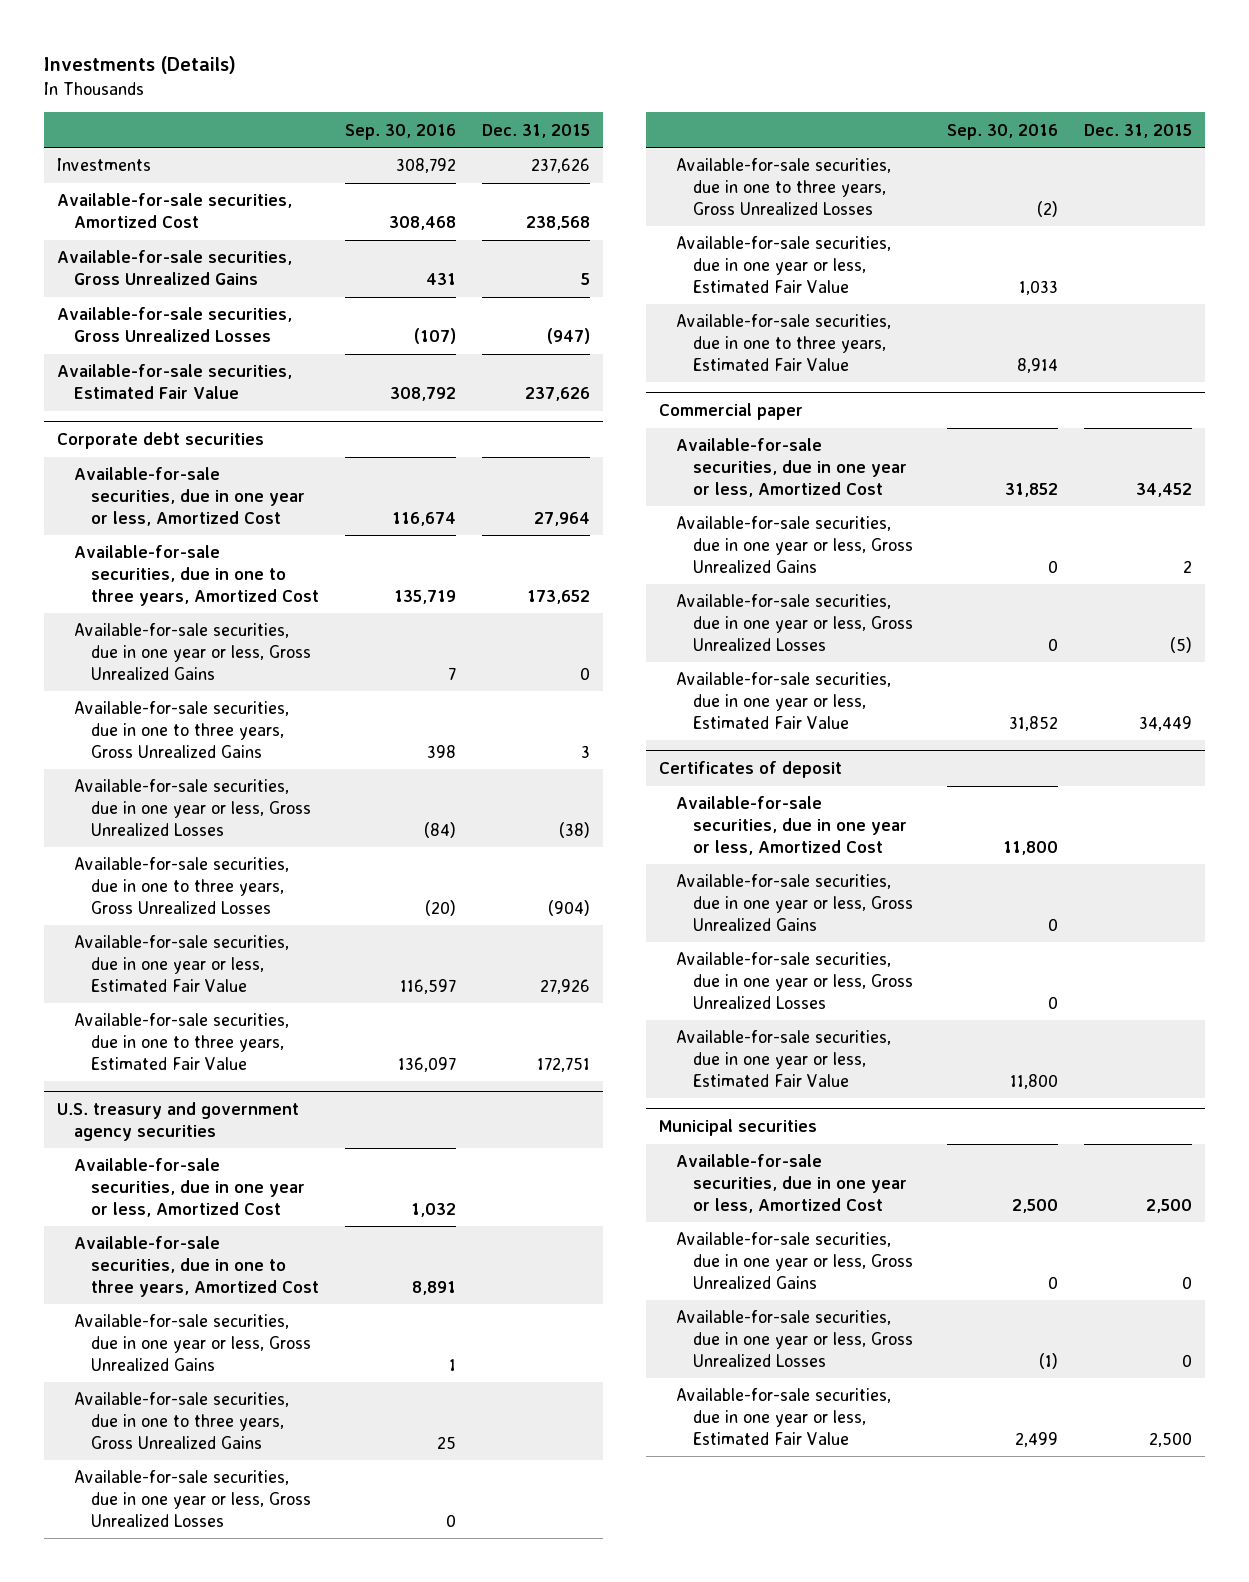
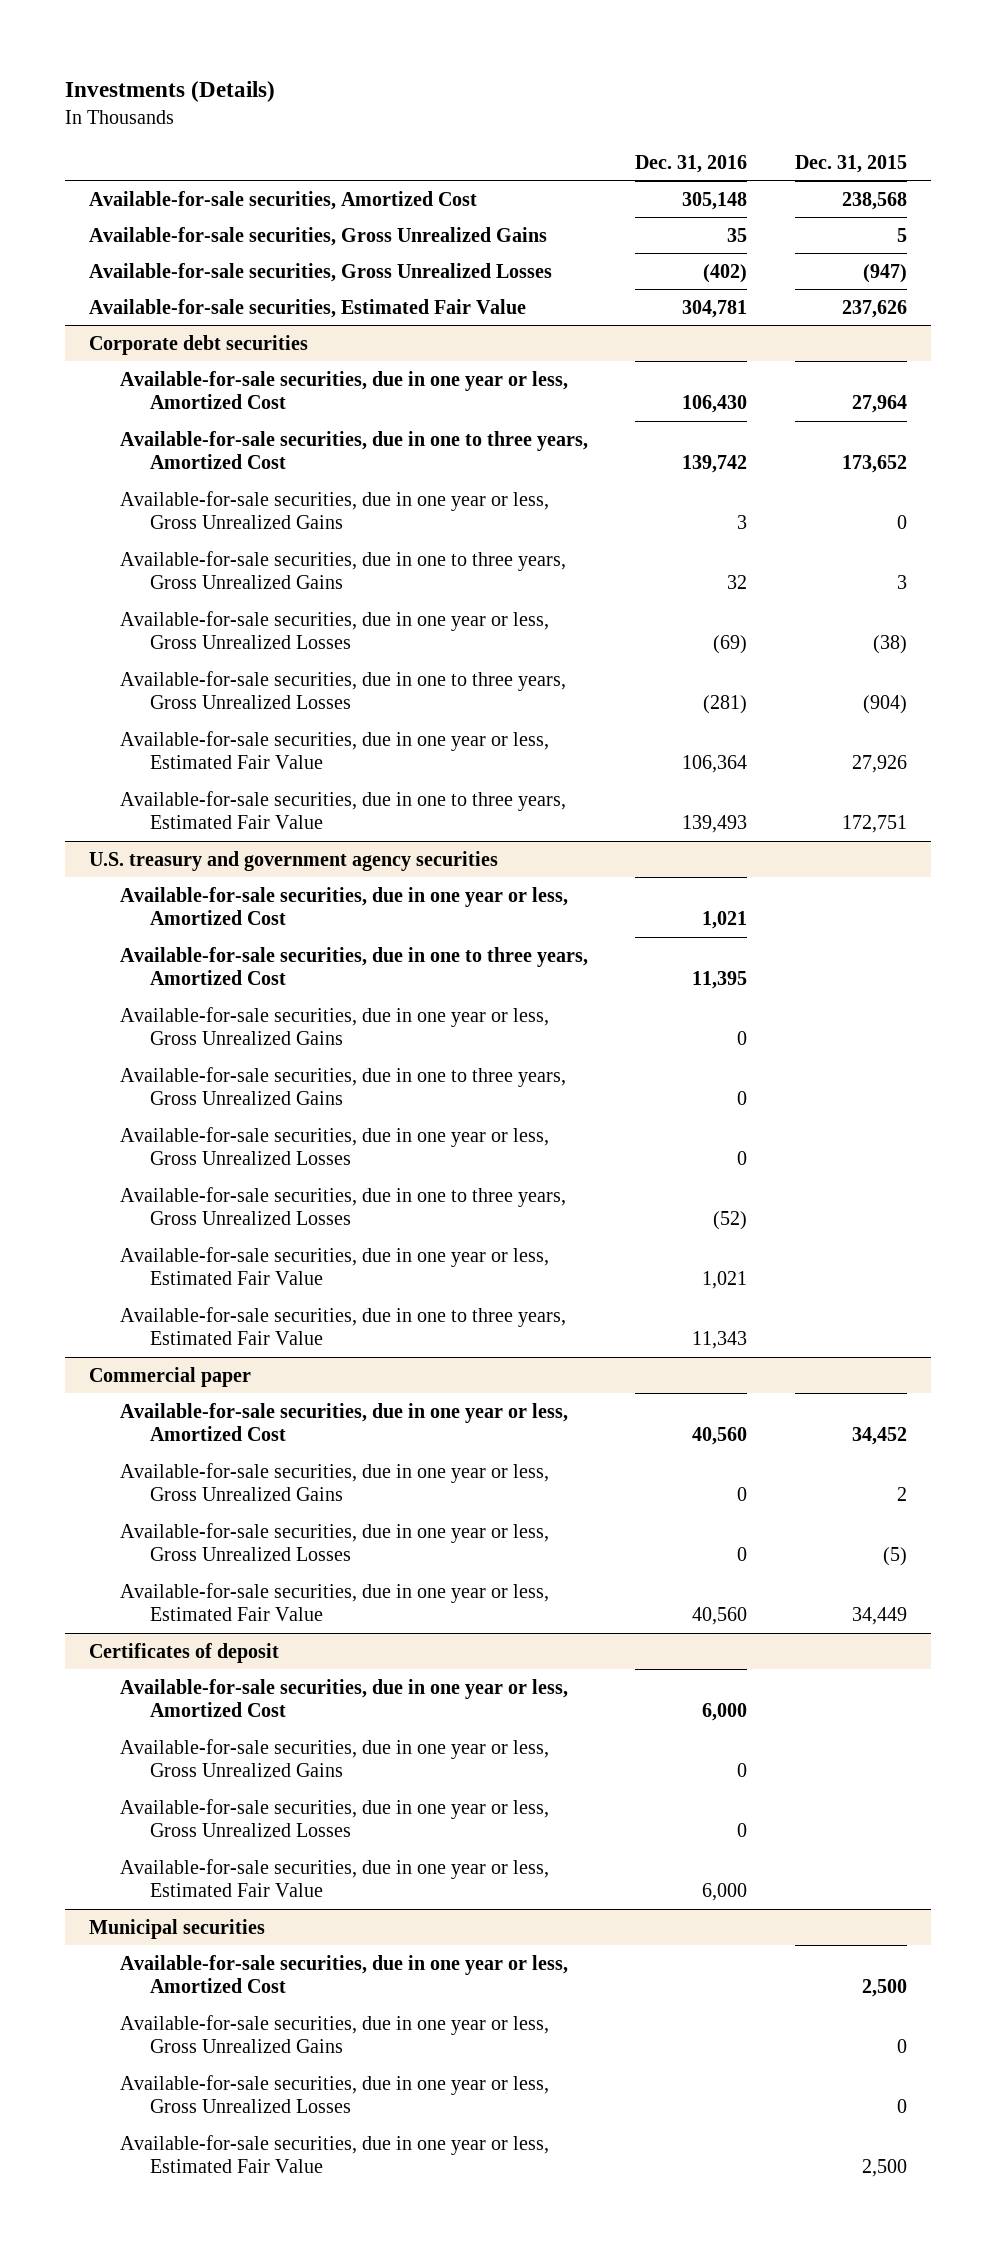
[345,123,457,140] Sep. 30, 2016 -> none
none -> [635,154,748,173] Dec. 31, 2016
[57,158,152,172] Investments -> none

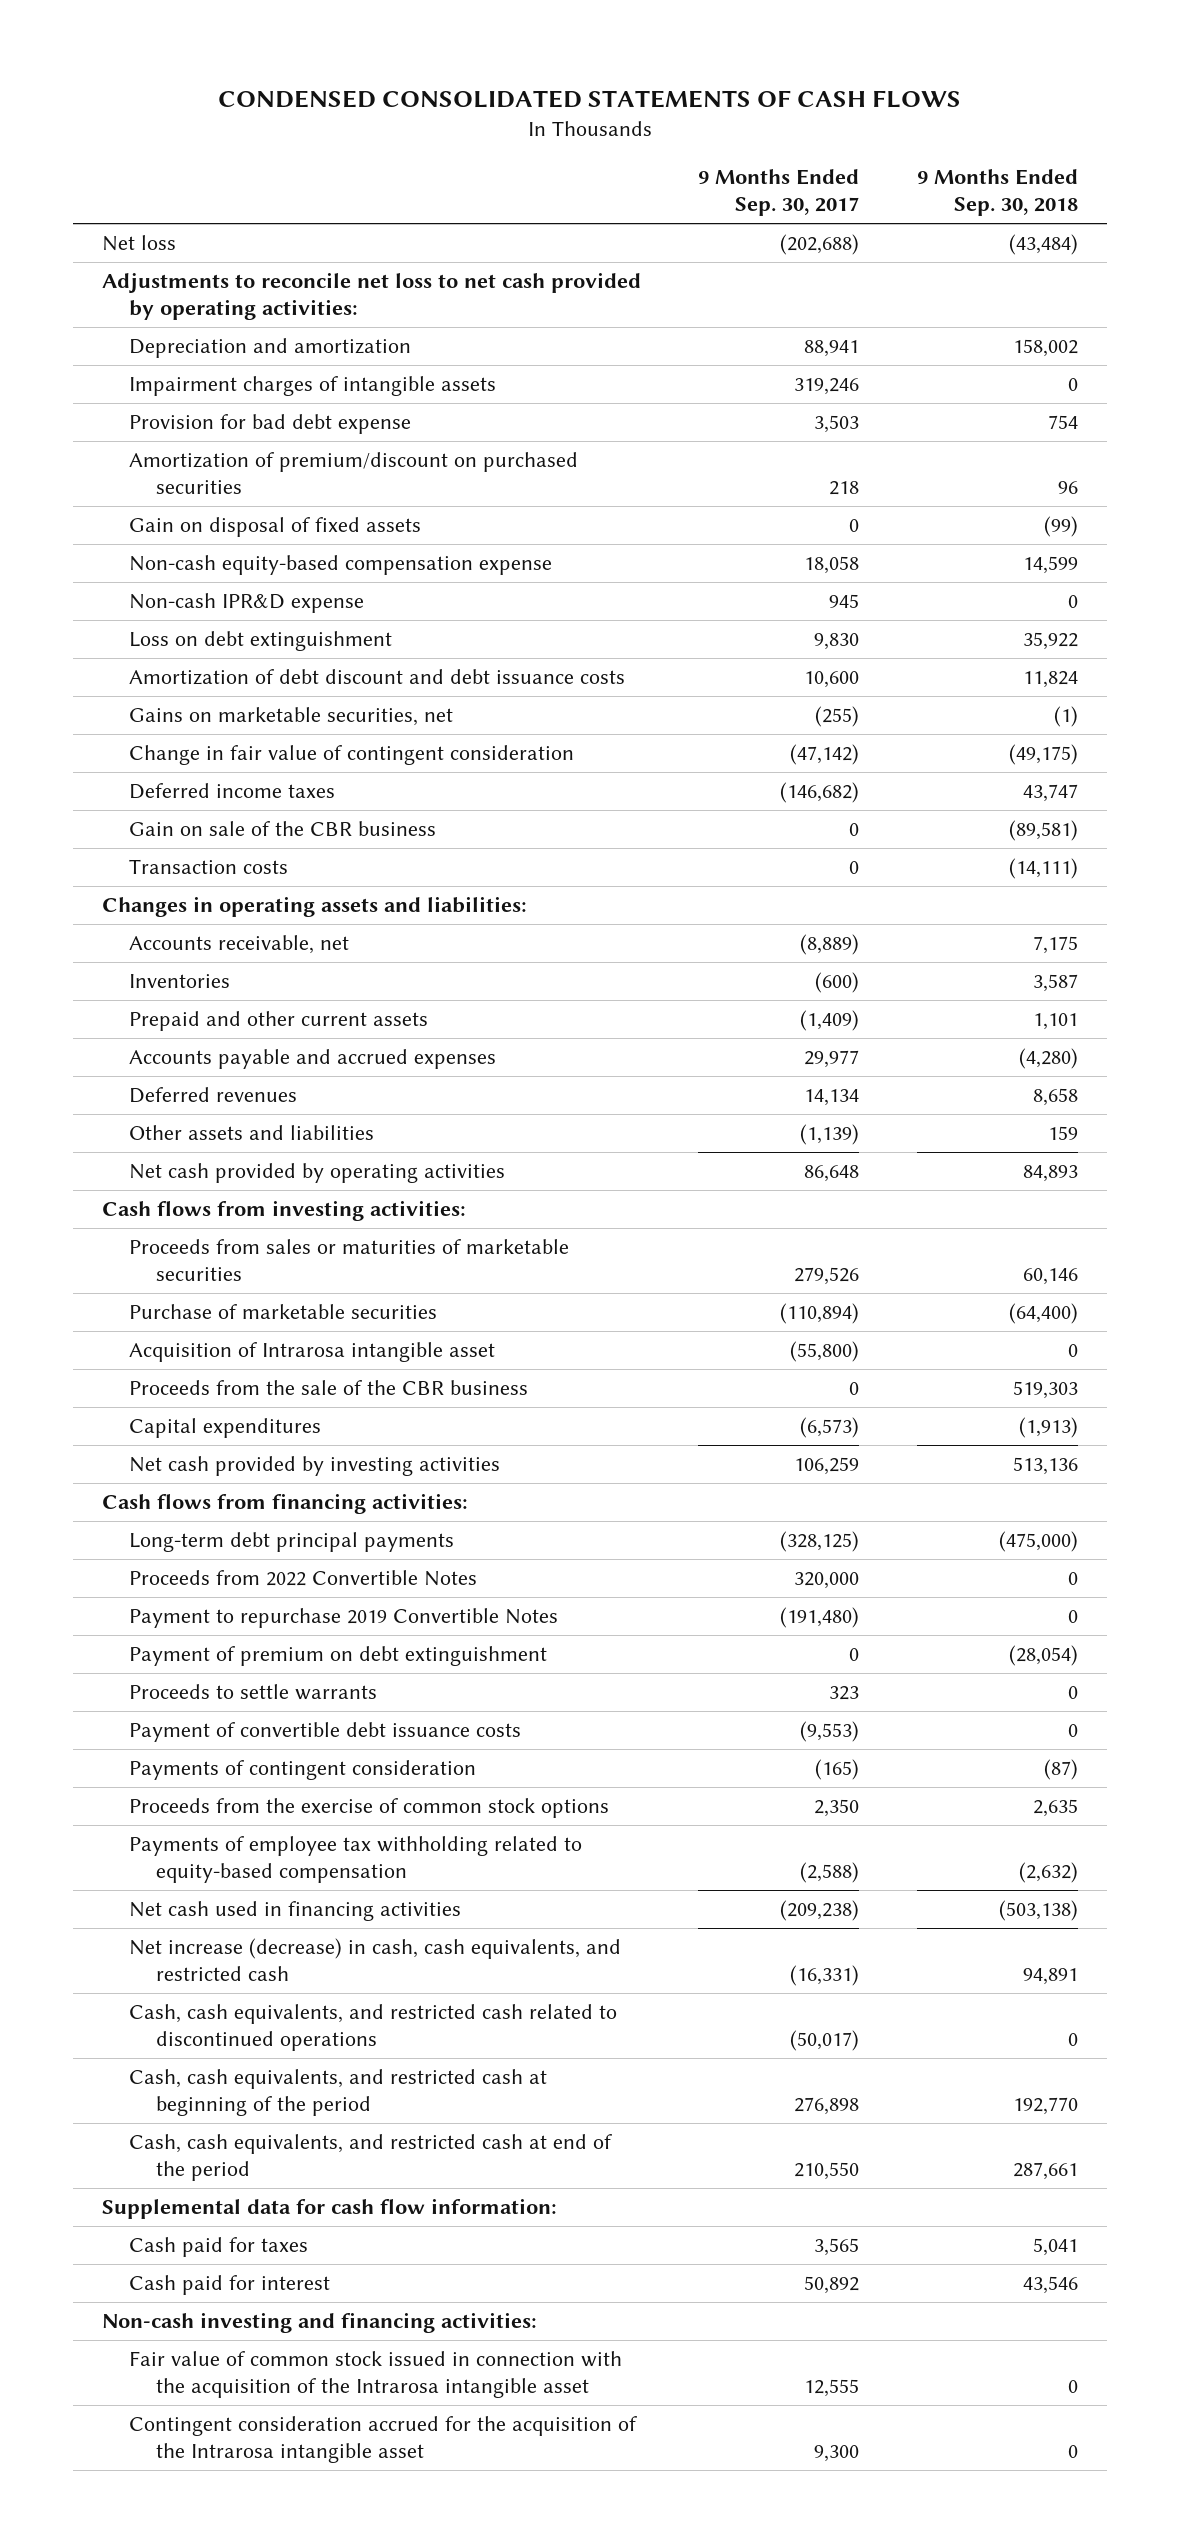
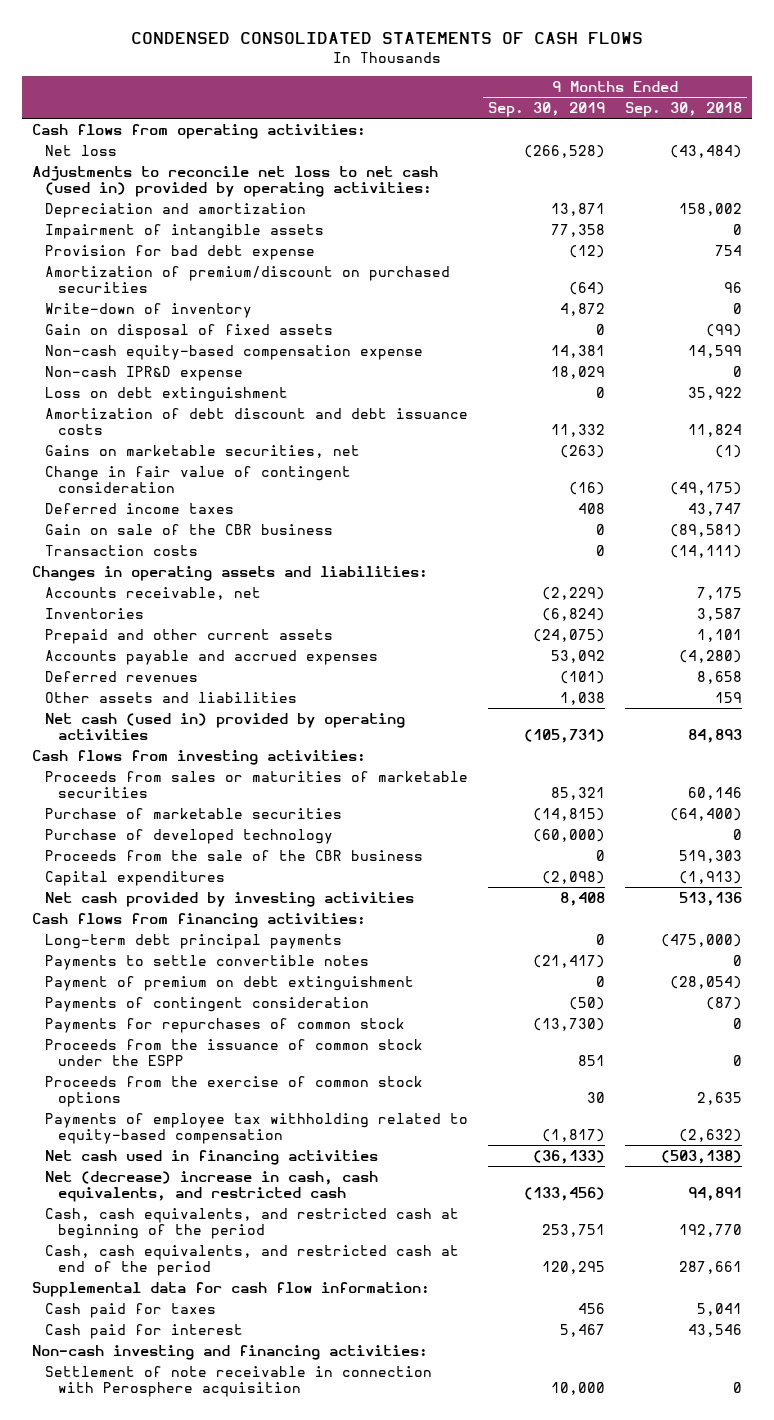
[698,169,860,217] 9 Months Ended Sep. 30, 2017 -> none
none -> [487,101,605,117] Sep. 30, 2019
none -> [32,123,367,139] Cash flows from operating activities:
[101,272,641,321] Adjustments to reconcile net loss to net cash provided by operating activities: -> [32,165,439,197] Adjustments to reconcile net loss to net cash (used in) provided by operating activities:
[128,376,496,397] Impairment charges of intangible assets -> [45,223,325,239] Impairment of intangible assets
none -> [45,302,253,318] Write-down of inventory
[128,1163,505,1184] Net cash provided by operating activities -> [45,712,406,740] Net cash (used in) provided by operating activities
[128,1342,495,1363] Acquisition of Intrarosa intangible asset -> [45,828,334,844] Purchase of developed technology
[128,1570,477,1587] Proceeds from 2022 Convertible Notes -> none
[128,1608,558,1629] Payment to repurchase 2019 Convertible Notes -> [45,954,370,970] Payments to settle convertible notes
[128,1684,377,1701] Proceeds to settle warrants -> none
[128,1722,521,1743] Payment of convertible debt issuance costs -> none
none -> [45,1017,406,1033] Payments for repurchases of common stock
none -> [45,1038,424,1066] Proceeds from the issuance of common stock under the ESPP
[128,2004,617,2052] Cash, cash equivalents, and restricted cash related to discontinued operations -> none
[128,1938,621,1982] Net increase (decrease) in cash, cash equivalents, and restricted cash -> [45,1170,379,1202] Net (decrease) increase in cash, cash equivalents, and restricted cash
[128,2351,622,2399] Fair value of common stock issued in connection with the acquisition of the Intrarosa intangible asset -> none
[128,2416,637,2464] Contingent consideration accrued for the acquisition of the Intrarosa intangible asset -> none
none -> [45,1365,433,1397] Settlement of note receivable in connection with Perosphere acquisition

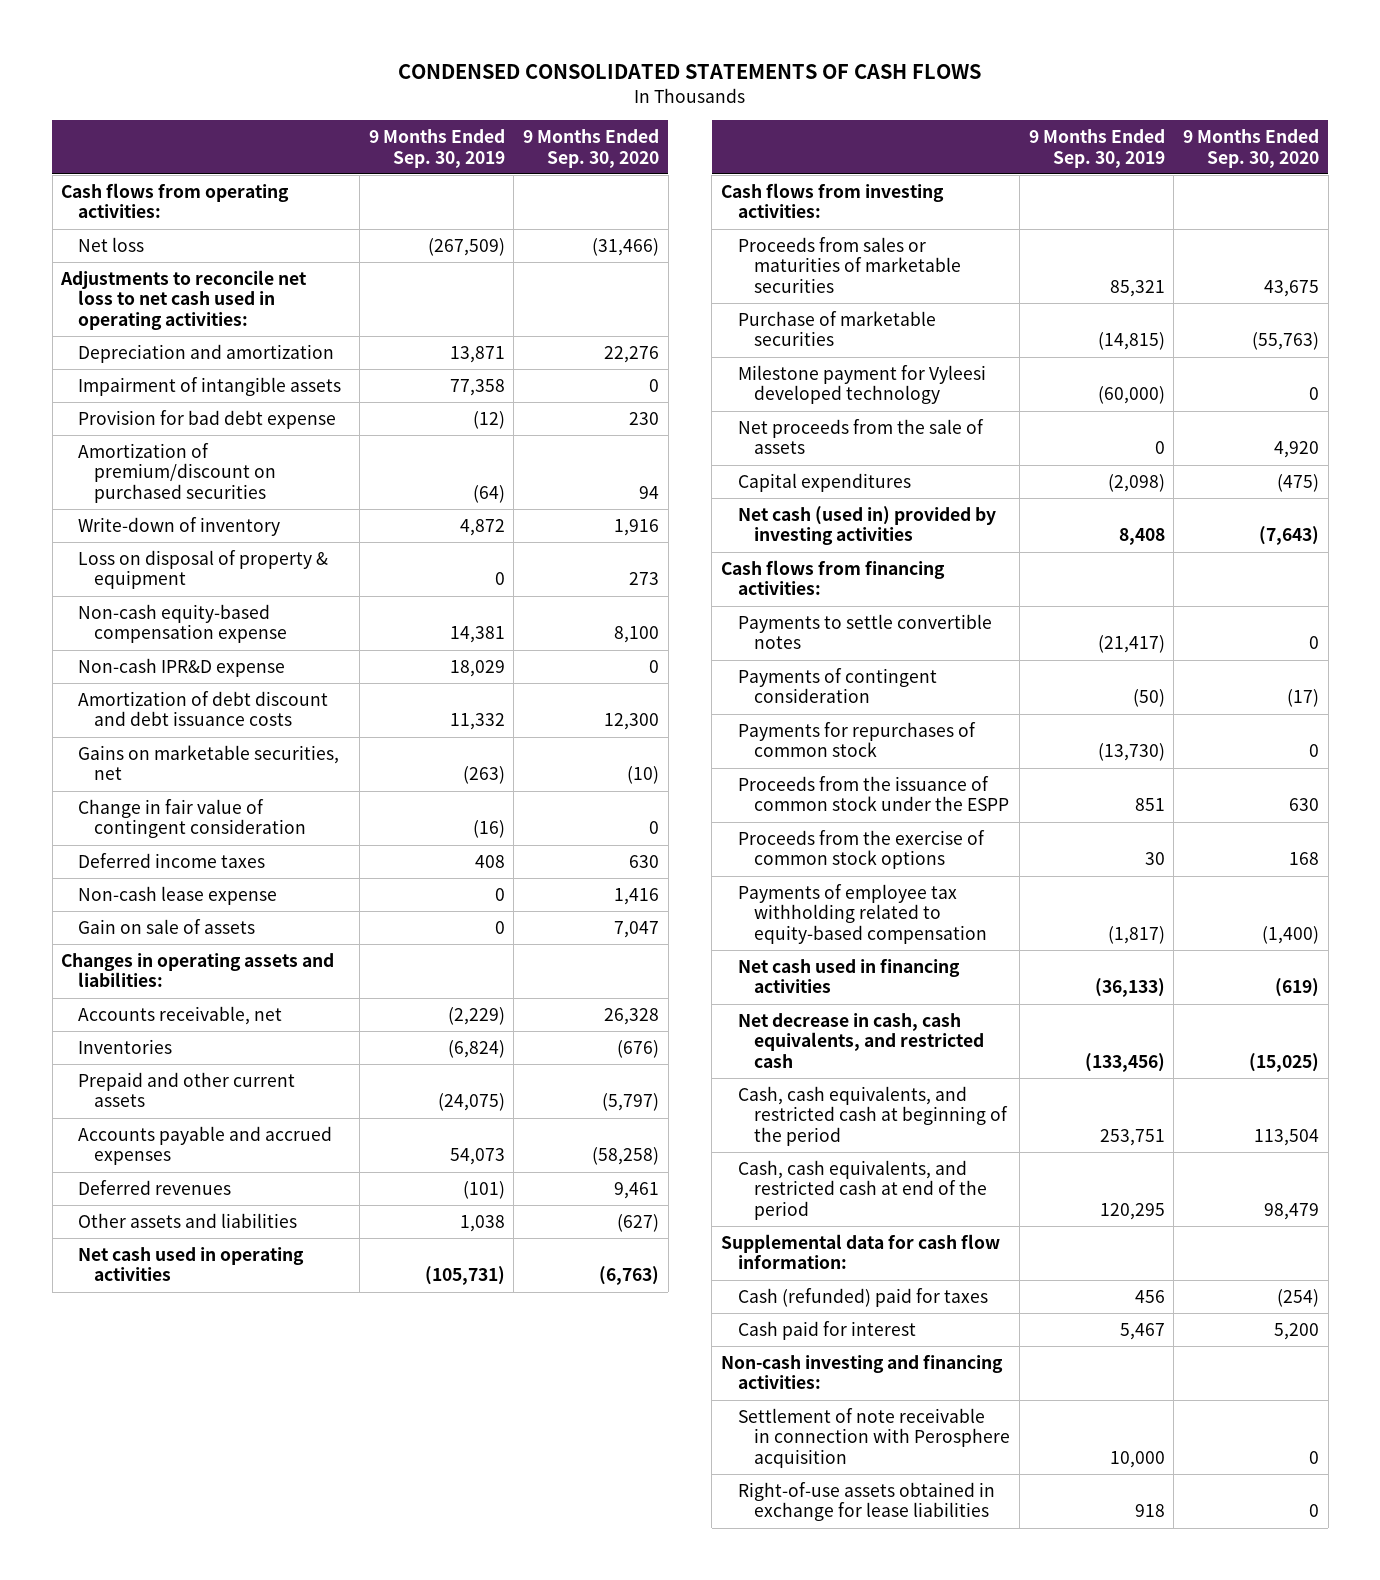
[624,101,742,117] Sep. 30, 2018 -> none
none -> [523,129,660,168] 9 Months Ended Sep. 30, 2020
[523,144,605,158] (266,528) -> [427,238,505,257] (267,509)
[32,165,439,197] Adjustments to reconcile net loss to net cash (used in) provided by operating activities: -> [60,270,308,330] Adjustments to reconcile net loss to net cash used in operating activities:
[45,323,334,339] Gain on disposal of fixed assets -> none
none -> [77,550,328,590] Loss on disposal of property & equipment
[45,386,289,402] Loss on debt extinguishment -> none
[45,544,199,556] Transaction costs -> none
none -> [77,886,277,906] Non-cash lease expense
[45,523,334,535] Gain on sale of the CBR business -> [77,919,255,935] Gain on sale of assets
[550,649,605,663] 53,092 -> [449,1148,505,1166] 54,073
[45,712,406,740] Net cash (used in) provided by operating activities -> [77,1247,304,1282] Net cash used in operating activities
[45,828,334,844] Purchase of developed technology -> [737,365,986,405] Milestone payment for Vyleesi developed technology
[45,849,424,861] Proceeds from the sale of the CBR business -> [737,419,984,455] Net proceeds from the sale of assets
[45,891,415,907] Net cash provided by investing activities -> [737,506,996,546] Net cash (used in) provided by investing activities
[45,933,343,949] Long-term debt principal payments -> none
[45,975,415,991] Payment of premium on debt extinguishment -> none
[45,1170,379,1202] Net (decrease) increase in cash, cash equivalents, and restricted cash -> [737,1013,985,1068] Net decrease in cash, cash equivalents, and restricted cash
[45,1302,217,1318] Cash paid for taxes -> [737,1288,988,1308] Cash (refunded) paid for taxes
none -> [737,1482,995,1522] Right-of-use assets obtained in exchange for lease liabilities

